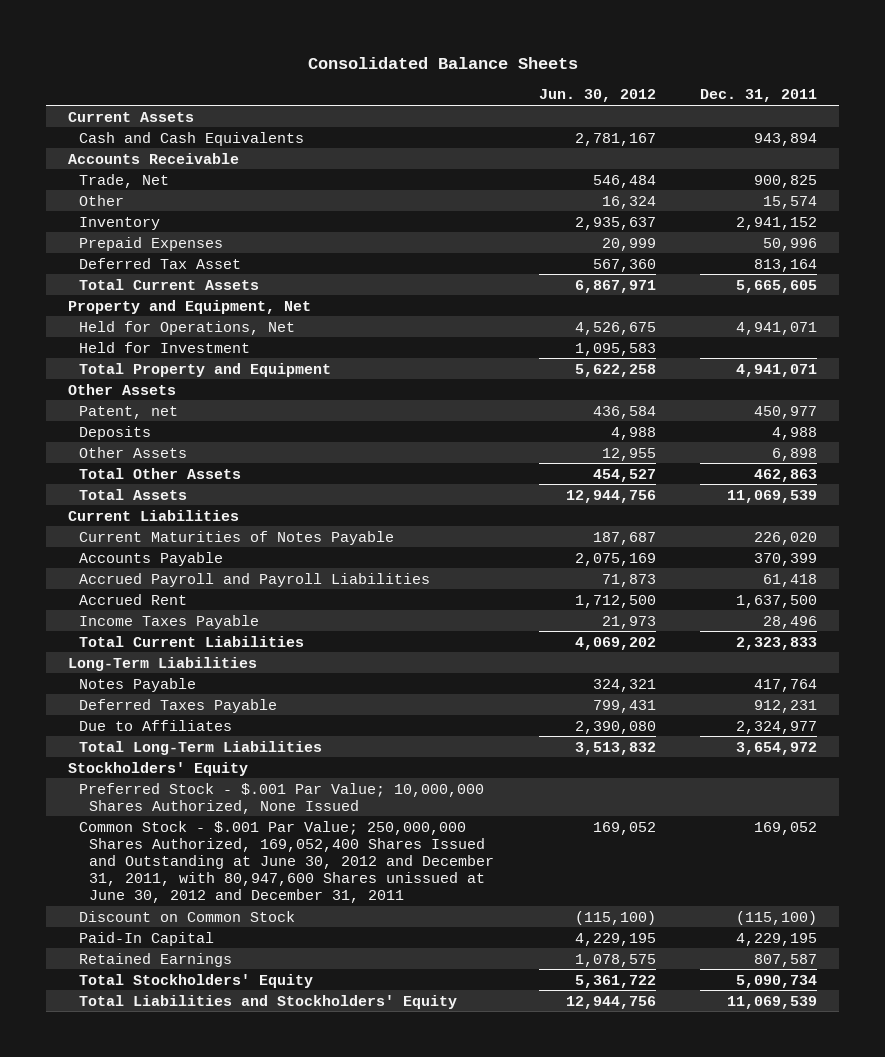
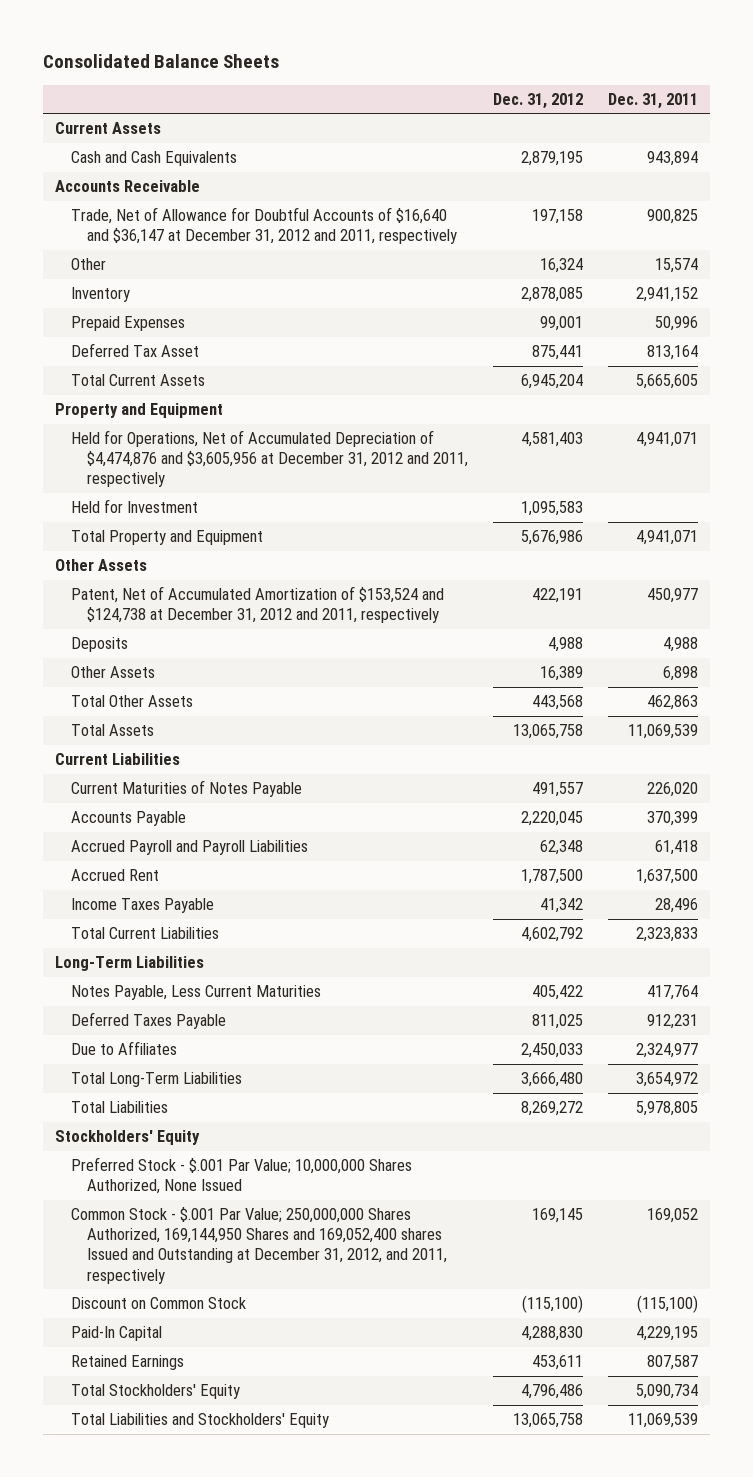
[538,89,656,103] Jun. 30, 2012 -> none
none -> [493,92,584,109] Dec. 31, 2012
[78,173,169,188] Trade, Net -> [71,207,458,245] Trade, Net of Allowance for Doubtful Accounts of $16,640 and $36,147 at December 31, 2012 and 2011, respectively
[68,299,312,314] Property and Equipment, Net -> [55,403,224,419] Property and Equipment
[78,320,295,335] Held for Operations, Net -> [71,430,469,488] Held for Operations, Net of Accumulated Depreciation of $4,474,876 and $3,605,956 at December 31, 2012 and 2011, respectively
[78,405,178,419] Patent, net -> [71,586,445,624] Patent, Net of Accumulated Amortization of $153,524 and $124,738 at December 31, 2012 and 2011, respectively
[78,677,196,692] Notes Payable -> [71,985,322,1001] Notes Payable, Less Current Maturities
none -> [71,1101,169,1114] Total Liabilities
[78,820,495,904] Common Stock - $.001 Par Value; 250,000,000 Shares Authorized, 169,052,400 Shares Issued and Outstanding at June 30, 2012 and December 31, 2011, with 80,947,600 Shares unissued at June 30, 2012 and December 31, 2011 -> [71,1207,448,1284] Common Stock - $.001 Par Value; 250,000,000 Shares Authorized, 169,144,950 Shares and 169,052,400 shares Issued and Outstanding at December 31, 2012, and 2011, respectively

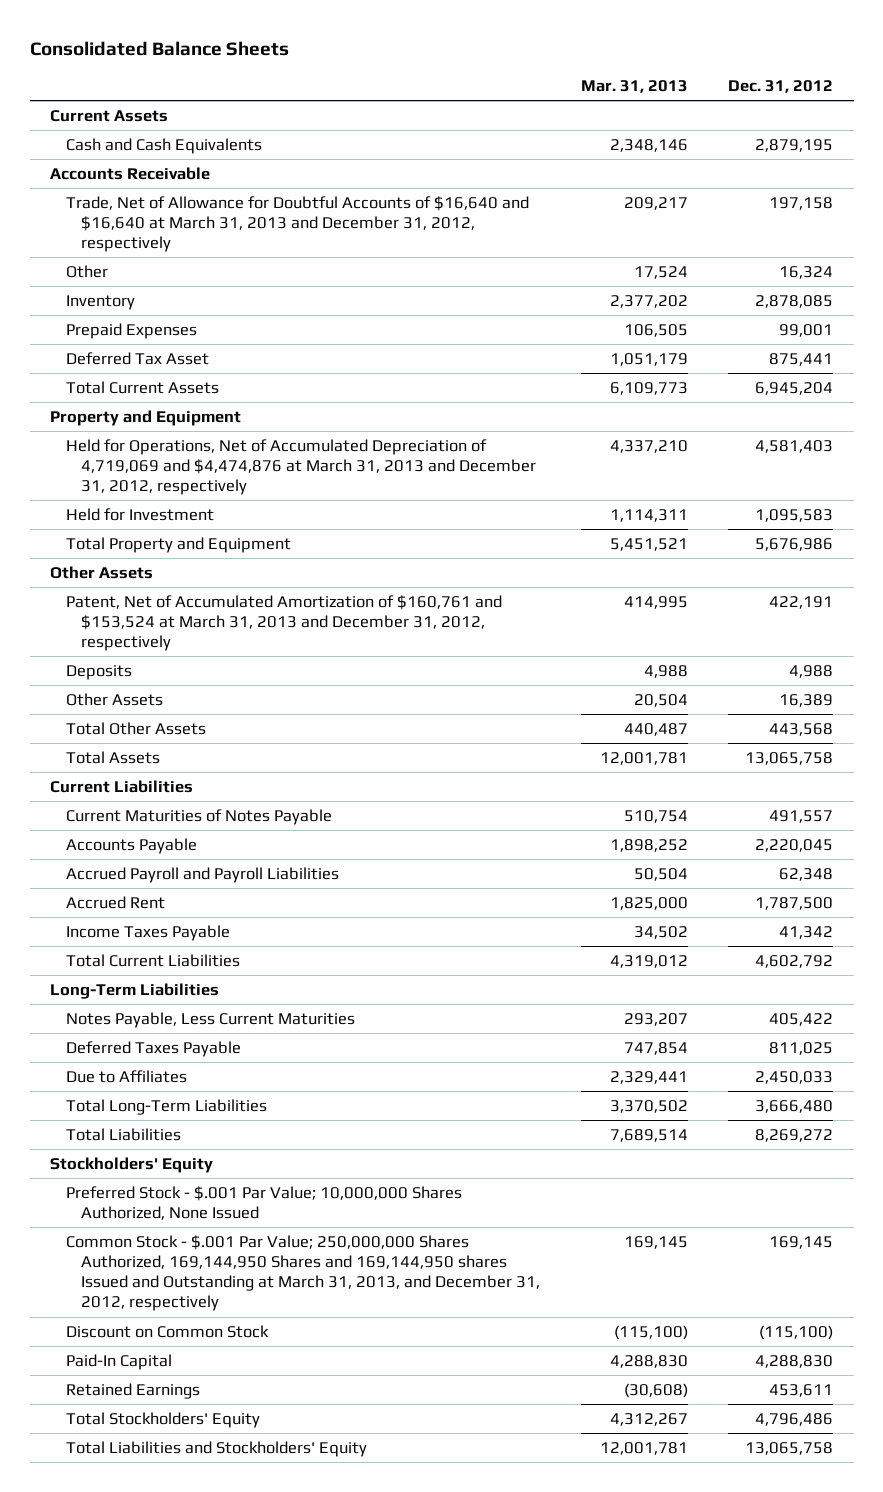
[608,92,699,109] Dec. 31, 2011 -> none
none -> [580,80,688,94] Mar. 31, 2013
[71,207,458,245] Trade, Net of Allowance for Doubtful Accounts of $16,640 and $36,147 at December 31, 2012 and 2011, respectively -> [65,195,529,253] Trade, Net of Allowance for Doubtful Accounts of $16,640 and $16,640 at March 31, 2013 and December 31, 2012, respectively
[71,430,469,488] Held for Operations, Net of Accumulated Depreciation of $4,474,876 and $3,605,956 at December 31, 2012 and 2011, respectively -> [65,438,537,496] Held for Operations, Net of Accumulated Depreciation of 4,719,069 and $4,474,876 at March 31, 2013 and December 31, 2012, respectively
[71,586,445,624] Patent, Net of Accumulated Amortization of $153,524 and $124,738 at December 31, 2012 and 2011, respectively -> [65,594,502,652] Patent, Net of Accumulated Amortization of $160,761 and $153,524 at March 31, 2013 and December 31, 2012, respectively
[71,1207,448,1284] Common Stock - $.001 Par Value; 250,000,000 Shares Authorized, 169,144,950 Shares and 169,052,400 shares Issued and Outstanding at December 31, 2012, and 2011, respectively -> [65,1234,541,1312] Common Stock - $.001 Par Value; 250,000,000 Shares Authorized, 169,144,950 Shares and 169,144,950 shares Issued and Outstanding at March 31, 2013, and December 31, 2012, respectively

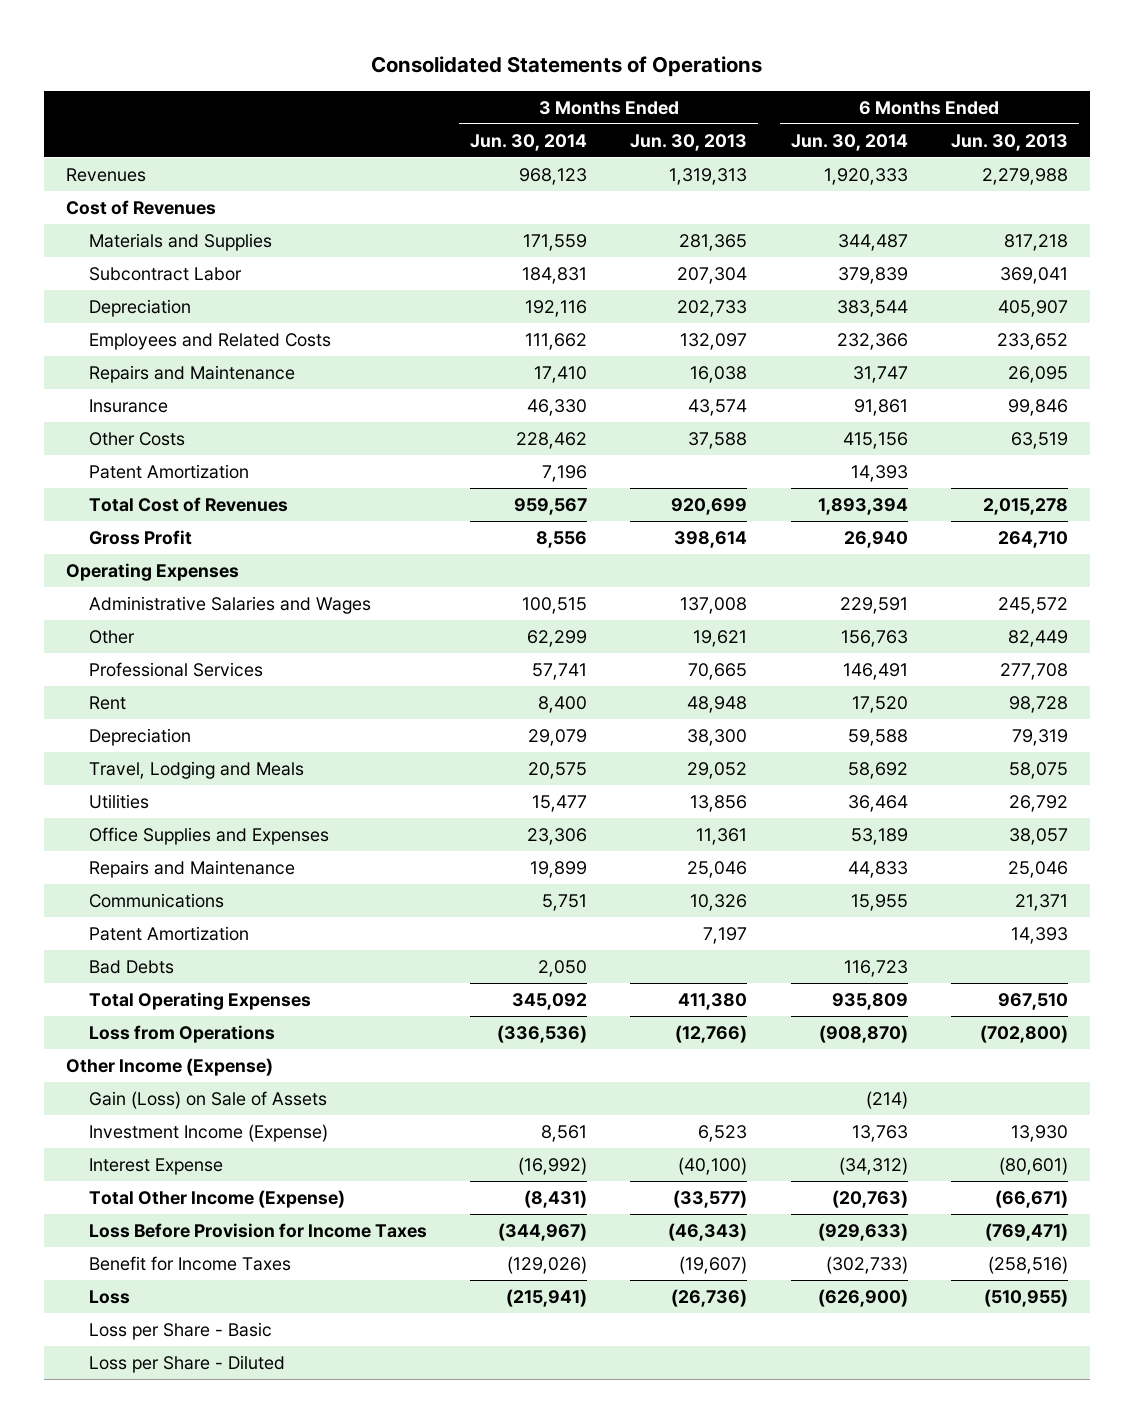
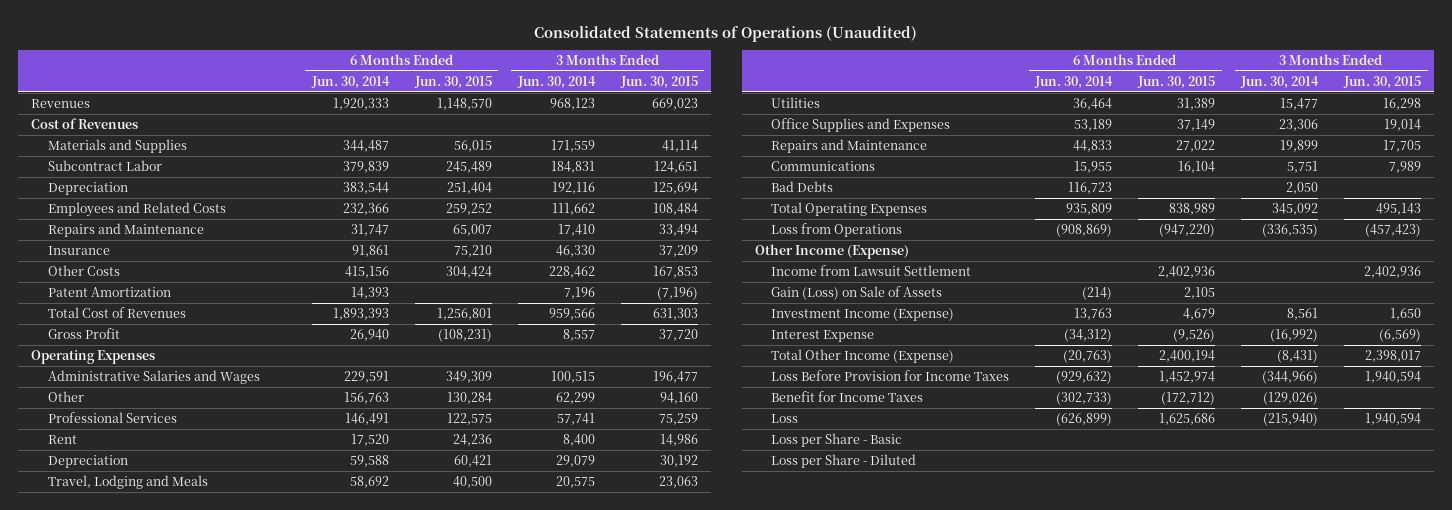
[370,56,762,78] Consolidated Statements of Operations -> [534,25,918,42] Consolidated Statements of Operations (Unaudited)
[630,133,748,151] Jun. 30, 2013 -> none
[950,133,1068,151] Jun. 30, 2013 -> none
none -> [413,75,492,89] Jun. 30, 2015
none -> [619,75,698,89] Jun. 30, 2015
[513,498,587,516] 959,567 -> [548,307,595,320] 959,566
[817,498,908,516] 1,893,394 -> [332,307,389,320] 1,893,393
[535,531,587,549] 8,556 -> [562,328,595,341] 8,557
[88,926,249,942] Patent Amortization -> none
[496,1025,587,1044] (336,536) -> [1262,223,1319,237] (336,535)
[818,1025,908,1044] (908,870) -> [1056,223,1113,237] (908,869)
none -> [771,264,972,276] Income from Lawsuit Settlement
[497,1223,587,1242] (344,967) -> [1262,370,1319,384] (344,966)
[817,1223,908,1242] (929,633) -> [1056,370,1113,384] (929,632)
[505,1289,587,1308] (215,941) -> [1263,412,1319,426] (215,940)
[817,1289,908,1308] (626,900) -> [1056,412,1113,426] (626,899)

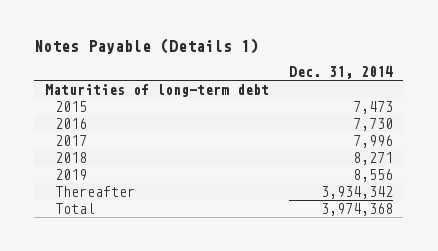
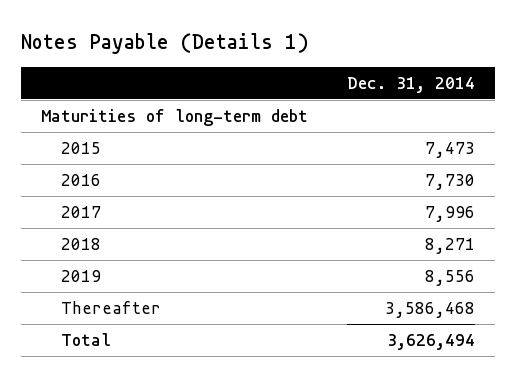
[320,185,393,199] 3,934,342 -> [385,302,476,319] 3,586,468
[320,202,393,216] 3,974,368 -> [387,334,476,351] 3,626,494

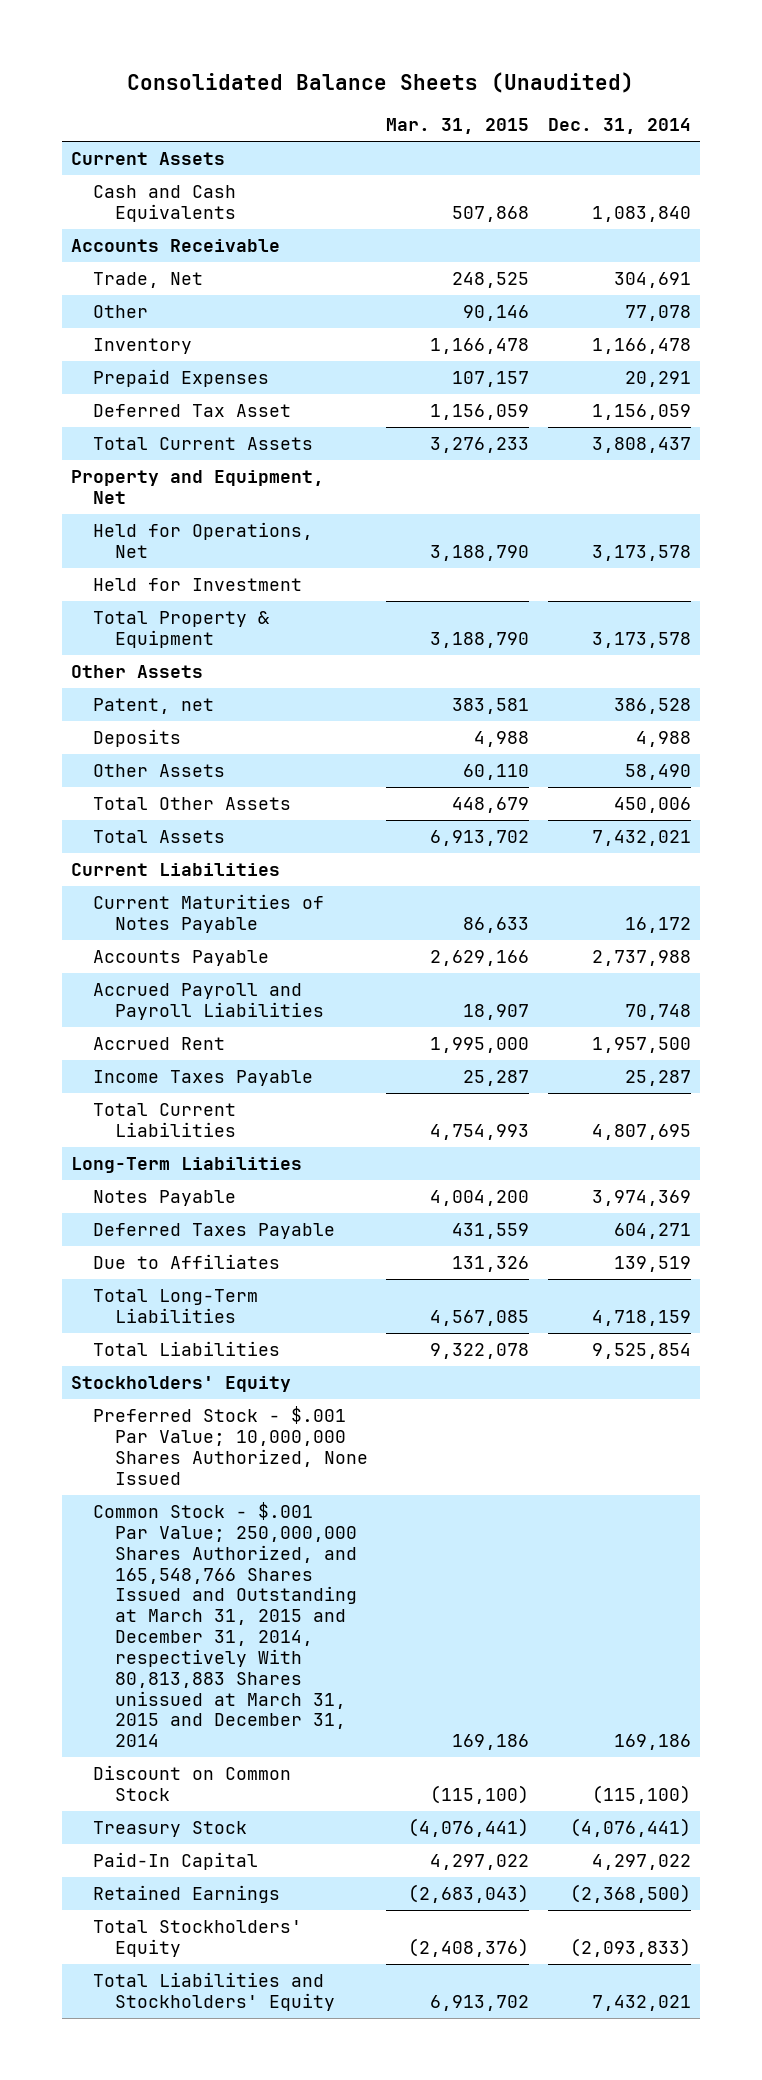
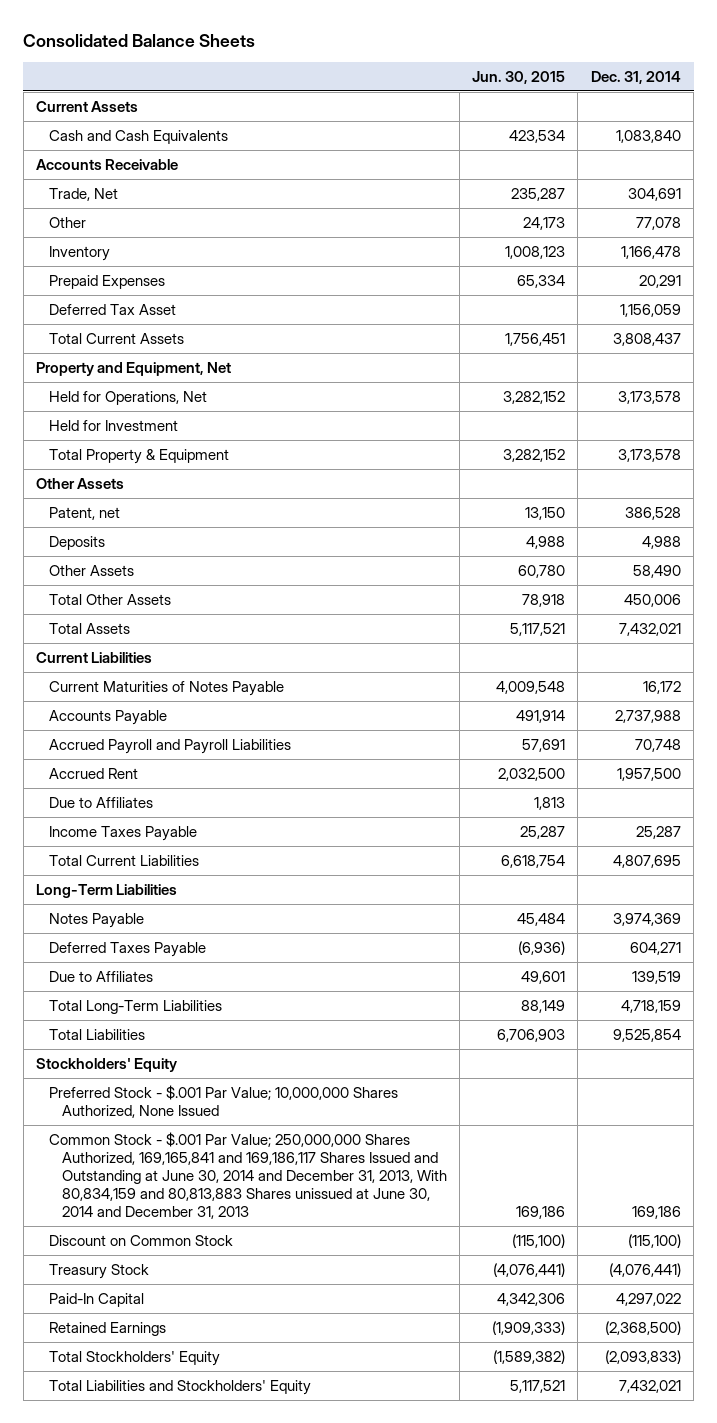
[127,72,635,94] Consolidated Balance Sheets (Unaudited) -> [23,33,256,47] Consolidated Balance Sheets
[386,118,530,135] Mar. 31, 2015 -> none
none -> [472,70,566,84] Jun. 30, 2015
none -> [48,797,153,809] Due to Affiliates
[92,1502,357,1748] Common Stock - $.001 Par Value; 250,000,000 Shares Authorized, and 165,548,766 Shares Issued and Outstanding at March 31, 2015 and December 31, 2014, respectively With 80,813,883 Shares unissued at March 31, 2015 and December 31, 2014 -> [48,1132,447,1219] Common Stock - $.001 Par Value; 250,000,000 Shares Authorized, 169,165,841 and 169,186,117 Shares Issued and Outstanding at June 30, 2014 and December 31, 2013, With 80,834,159 and 80,813,883 Shares unissued at June 30, 2014 and December 31, 2013

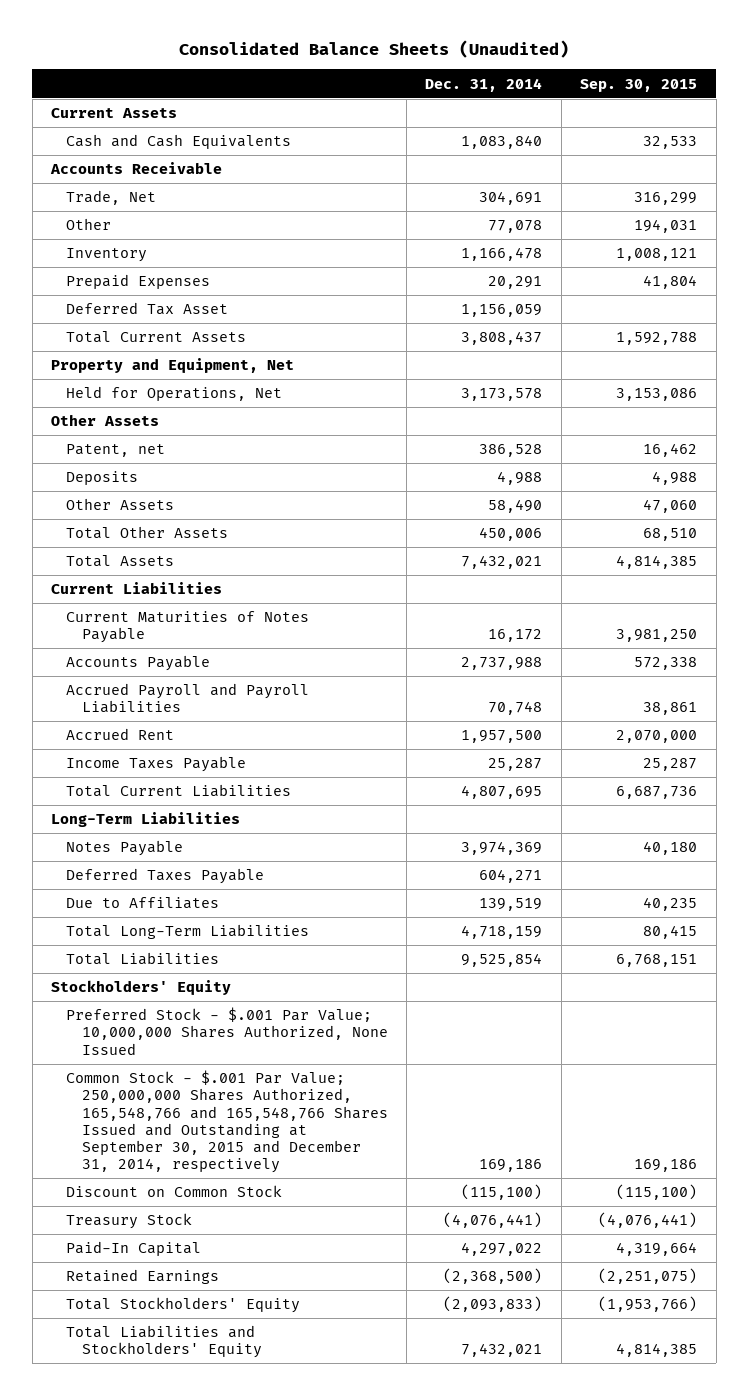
[23,33,256,47] Consolidated Balance Sheets -> [179,39,570,58] Consolidated Balance Sheets (Unaudited)
[472,70,566,84] Jun. 30, 2015 -> none
none -> [580,78,698,92] Sep. 30, 2015
[48,420,178,432] Held for Investment -> none
[48,449,229,465] Total Property & Equipment -> none
[48,797,153,809] Due to Affiliates -> none
[48,1132,447,1219] Common Stock - $.001 Par Value; 250,000,000 Shares Authorized, 169,165,841 and 169,186,117 Shares Issued and Outstanding at June 30, 2014 and December 31, 2013, With 80,834,159 and 80,813,883 Shares unissued at June 30, 2014 and December 31, 2013 -> [66,1070,388,1174] Common Stock - $.001 Par Value; 250,000,000 Shares Authorized, 165,548,766 and 165,548,766 Shares Issued and Outstanding at September 30, 2015 and December 31, 2014, respectively

